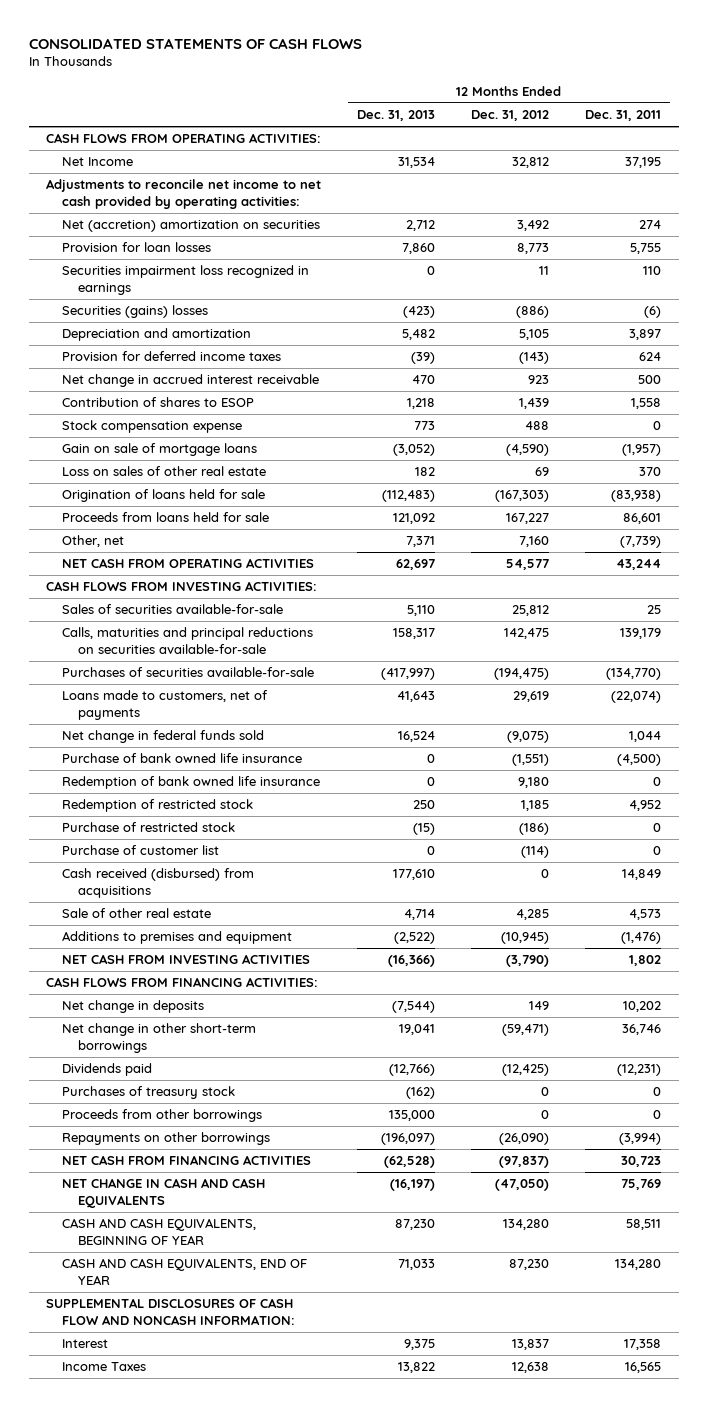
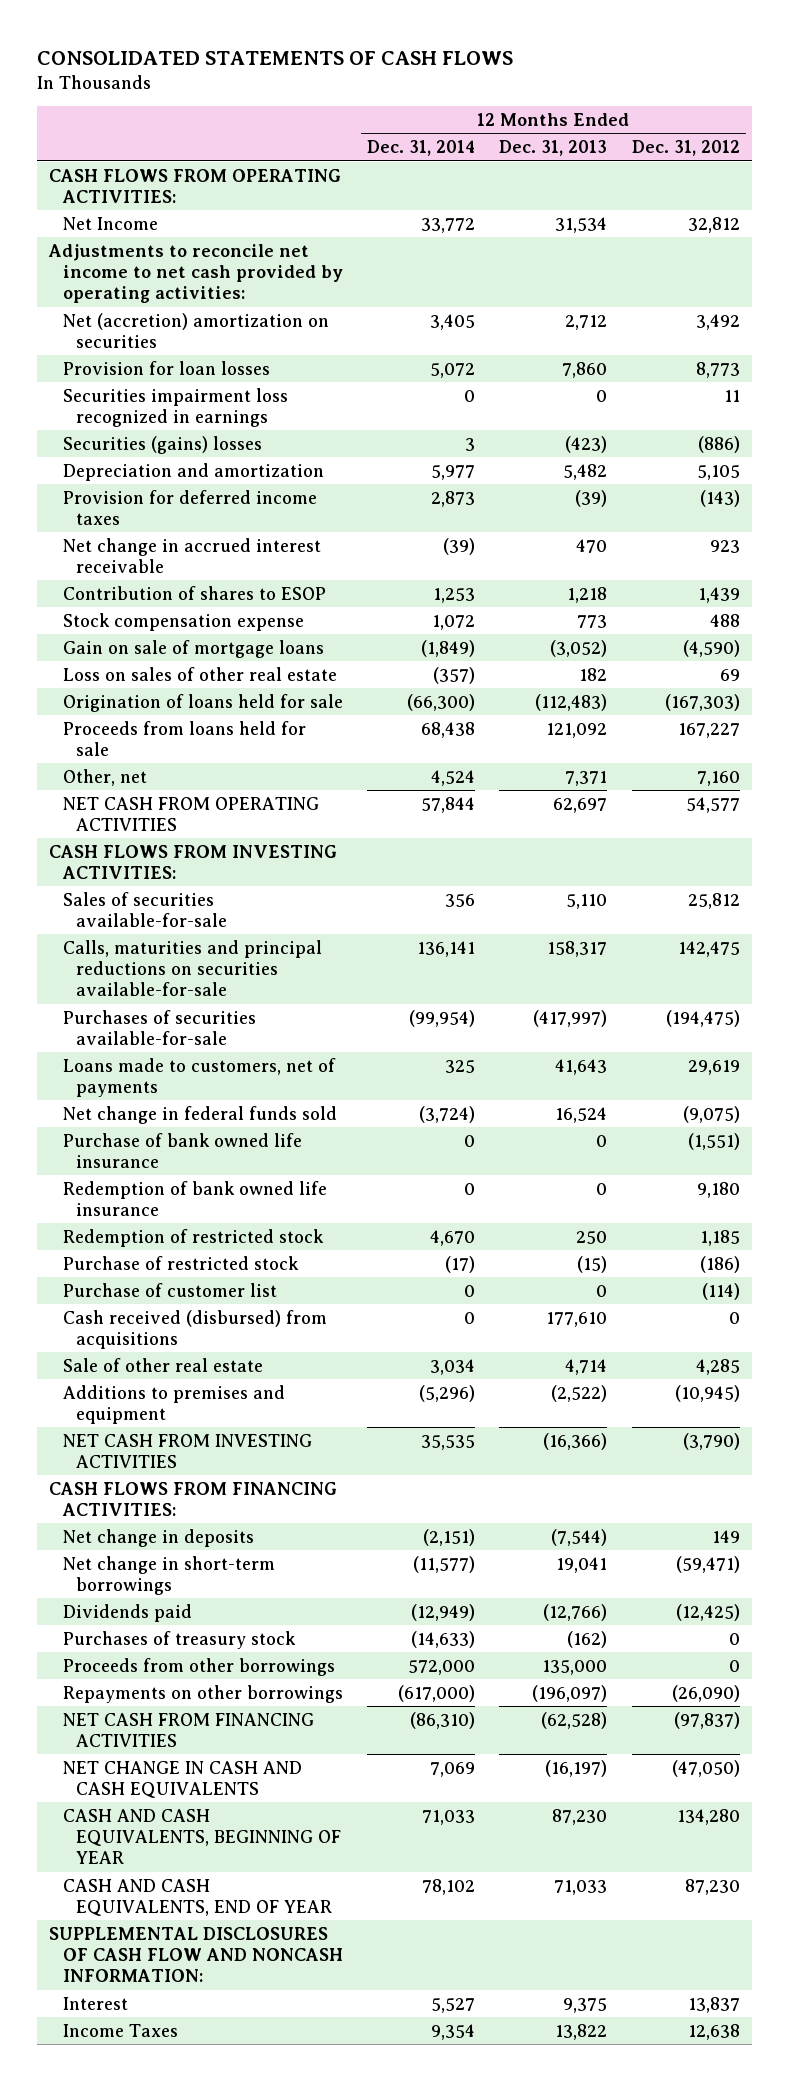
[584,110,661,122] Dec. 31, 2011 -> none
none -> [366,140,475,157] Dec. 31, 2014
[62,1023,257,1053] Net change in other short-term borrowings -> [62,1555,275,1596] Net change in short-term borrowings

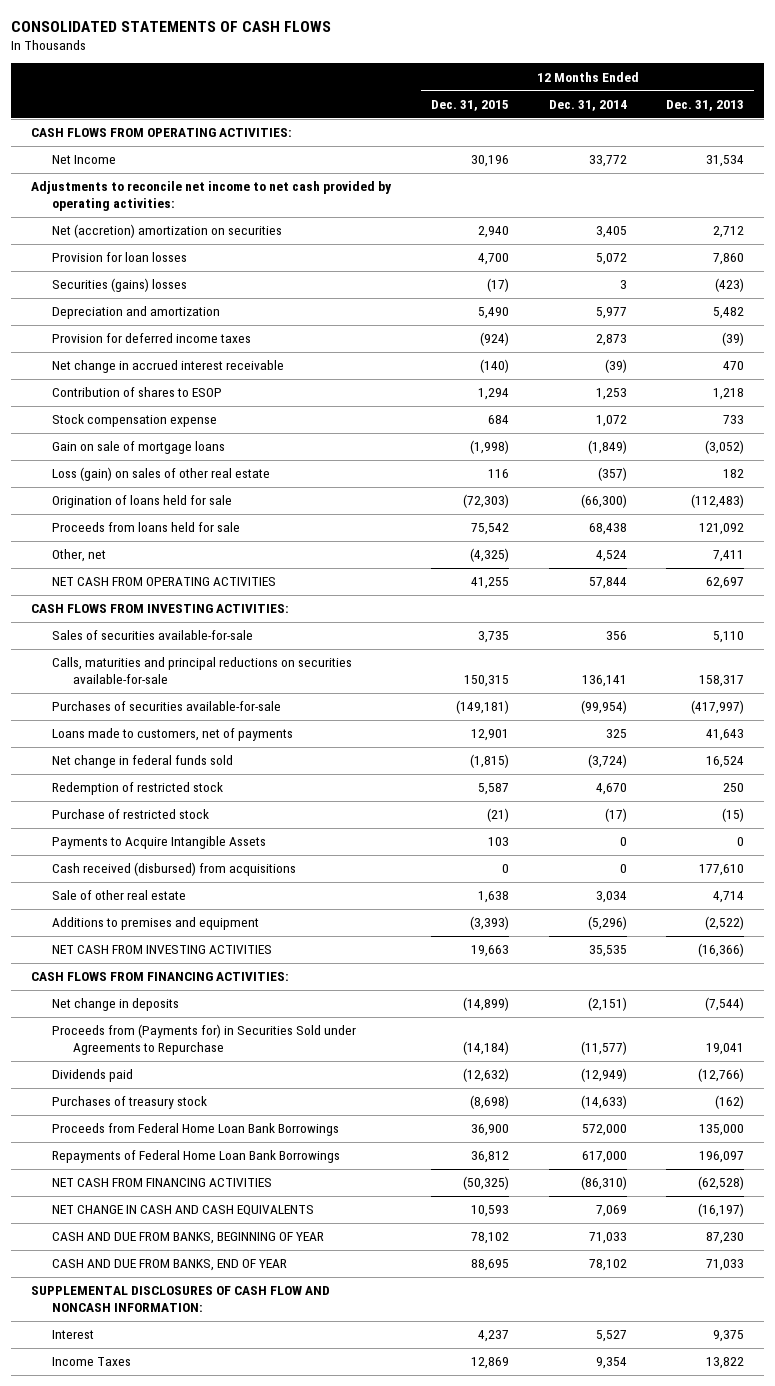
[631,140,740,157] Dec. 31, 2012 -> none
none -> [430,99,509,111] Dec. 31, 2015
[62,387,288,428] Securities impairment loss recognized in earnings -> none
[577,614,608,628] 773 -> [723,415,745,425] 733
[62,666,337,681] Loss on sales of other real estate -> [51,467,270,482] Loss (gain) on sales of other real estate
[565,770,608,786] 7,371 -> [713,550,745,563] 7,411
[62,1132,302,1169] Purchase of bank owned life insurance -> none
[62,1180,327,1217] Redemption of bank owned life insurance -> none
[62,1282,277,1297] Purchase of customer list -> none
none -> [51,836,266,850] Payments to Acquire Intangible Assets
[62,1555,275,1596] Net change in short-term borrowings -> [51,1024,356,1055] Proceeds from (Payments for) in Securities Sold under Agreements to Repurchase
[62,1684,343,1703] Repayments on other borrowings -> none
[62,1657,335,1676] Proceeds from other borrowings -> [51,1123,339,1137] Proceeds from Federal Home Loan Bank Borrowings
none -> [51,1150,340,1164] Repayments of Federal Home Loan Bank Borrowings
[62,1808,342,1865] CASH AND CASH EQUIVALENTS, BEGINNING OF YEAR -> [51,1232,324,1245] CASH AND DUE FROM BANKS, BEGINNING OF YEAR
[62,1878,333,1917] CASH AND CASH EQUIVALENTS, END OF YEAR -> [51,1259,287,1272] CASH AND DUE FROM BANKS, END OF YEAR

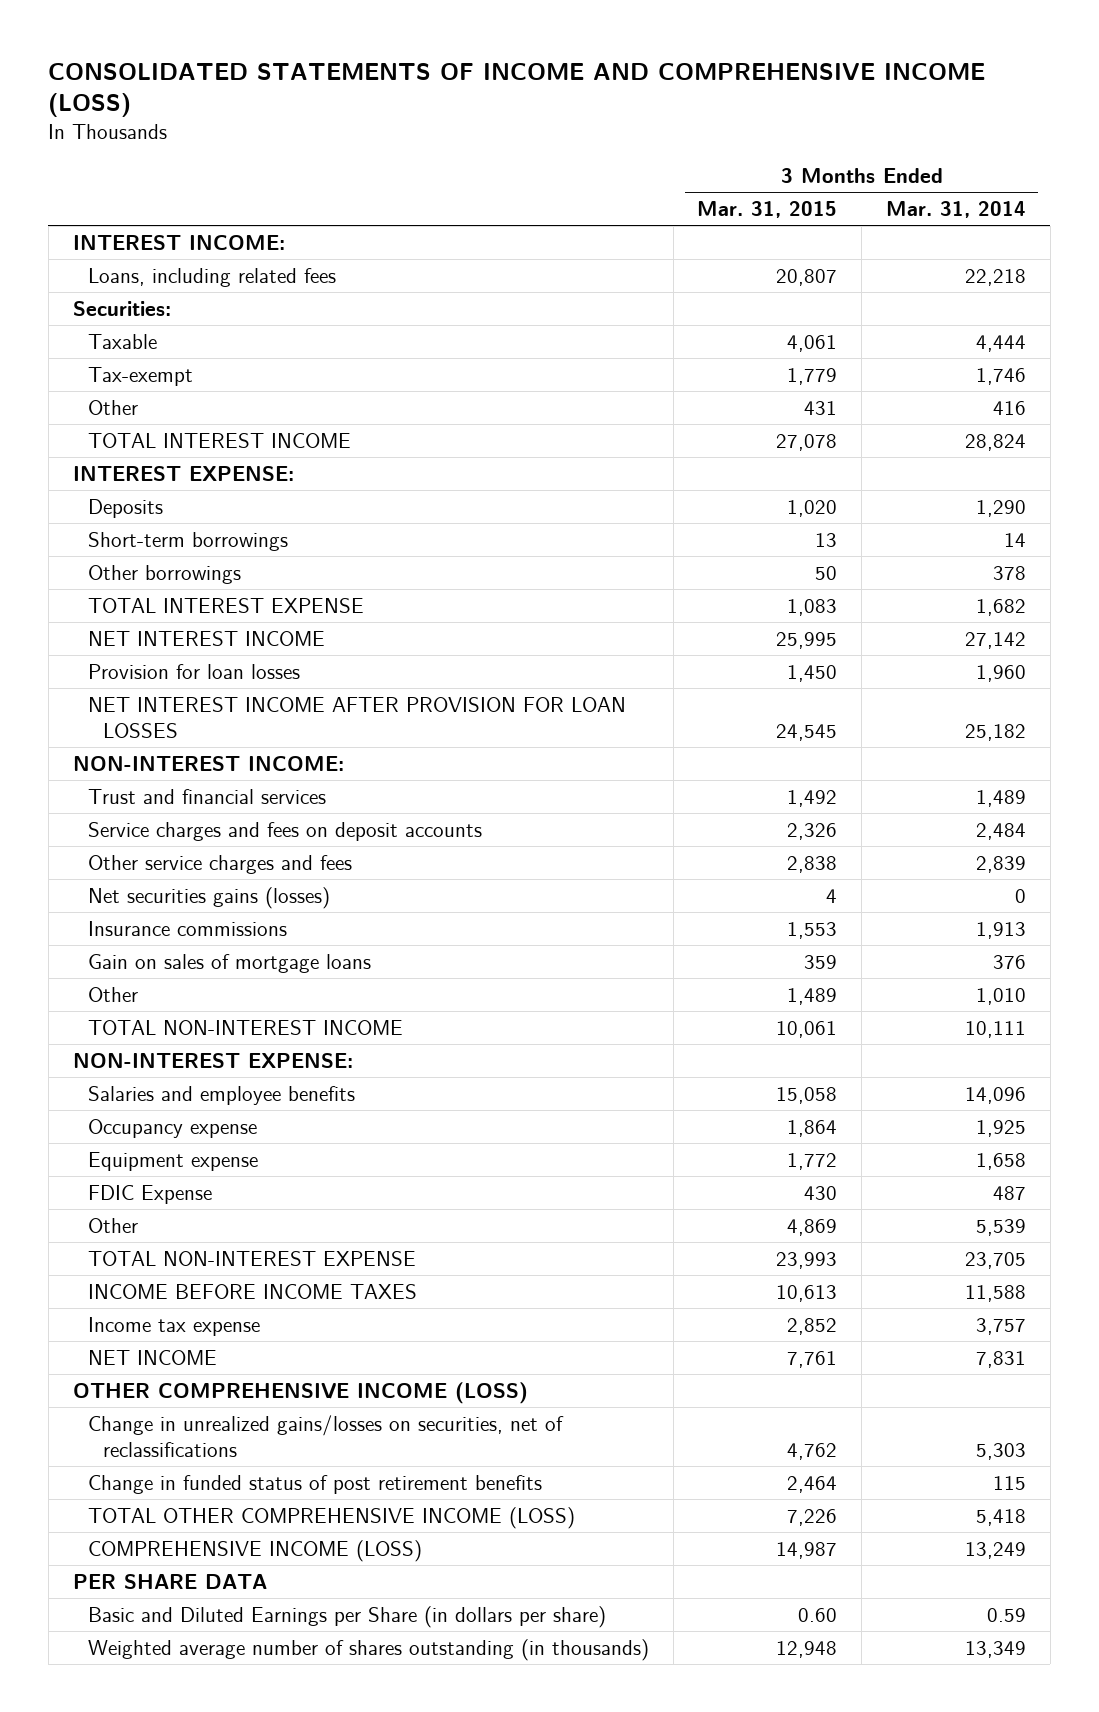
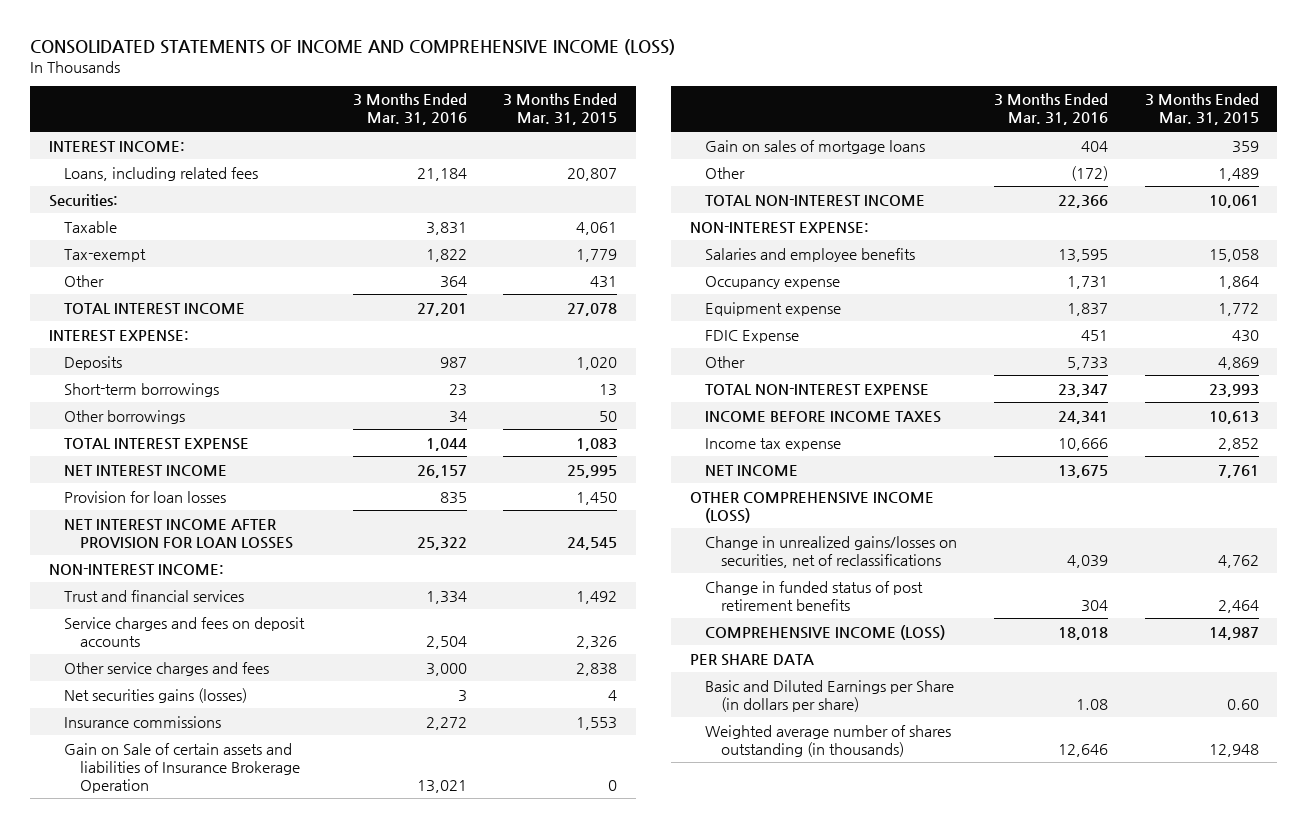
[886,200,1027,218] Mar. 31, 2014 -> none
none -> [352,93,467,126] 3 Months Ended Mar. 31, 2016
none -> [64,742,300,793] Gain on Sale of certain assets and liabilities of Insurance Brokerage Operation
[87,1506,575,1529] TOTAL OTHER COMPREHENSIVE INCOME (LOSS) -> none

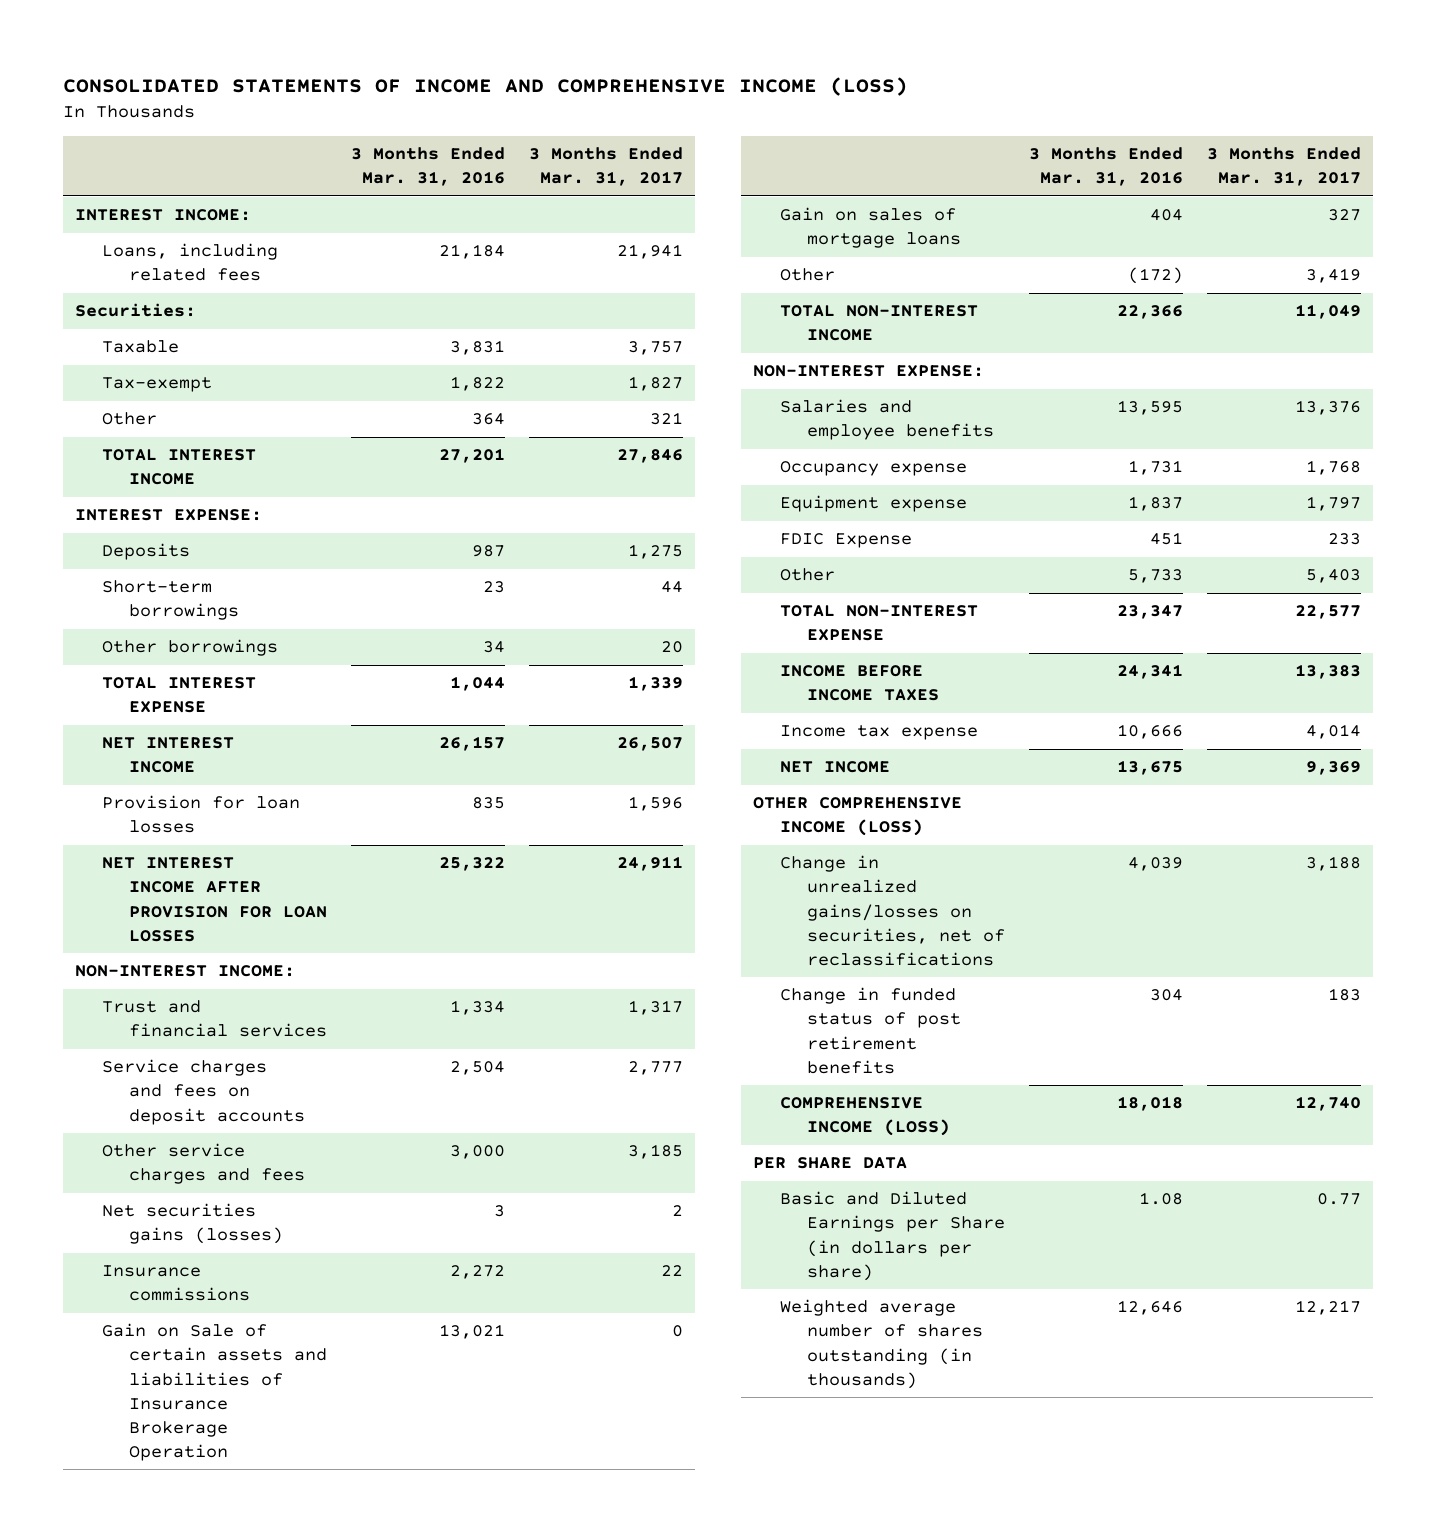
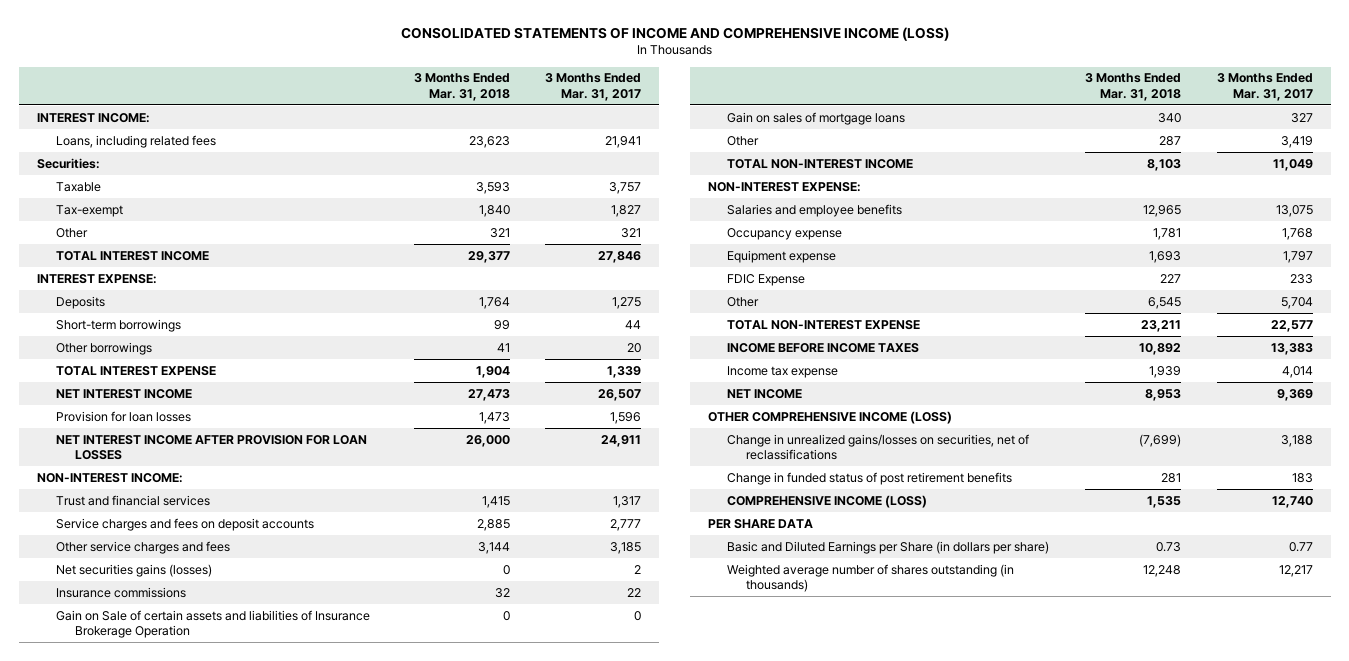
[350,147,505,187] 3 Months Ended Mar. 31, 2016 -> none
none -> [413,73,510,101] 3 Months Ended Mar. 31, 2018
[1295,400,1362,416] 13,376 -> [1275,204,1313,217] 13,075
[1306,569,1362,584] 5,403 -> [1280,296,1313,309] 5,704

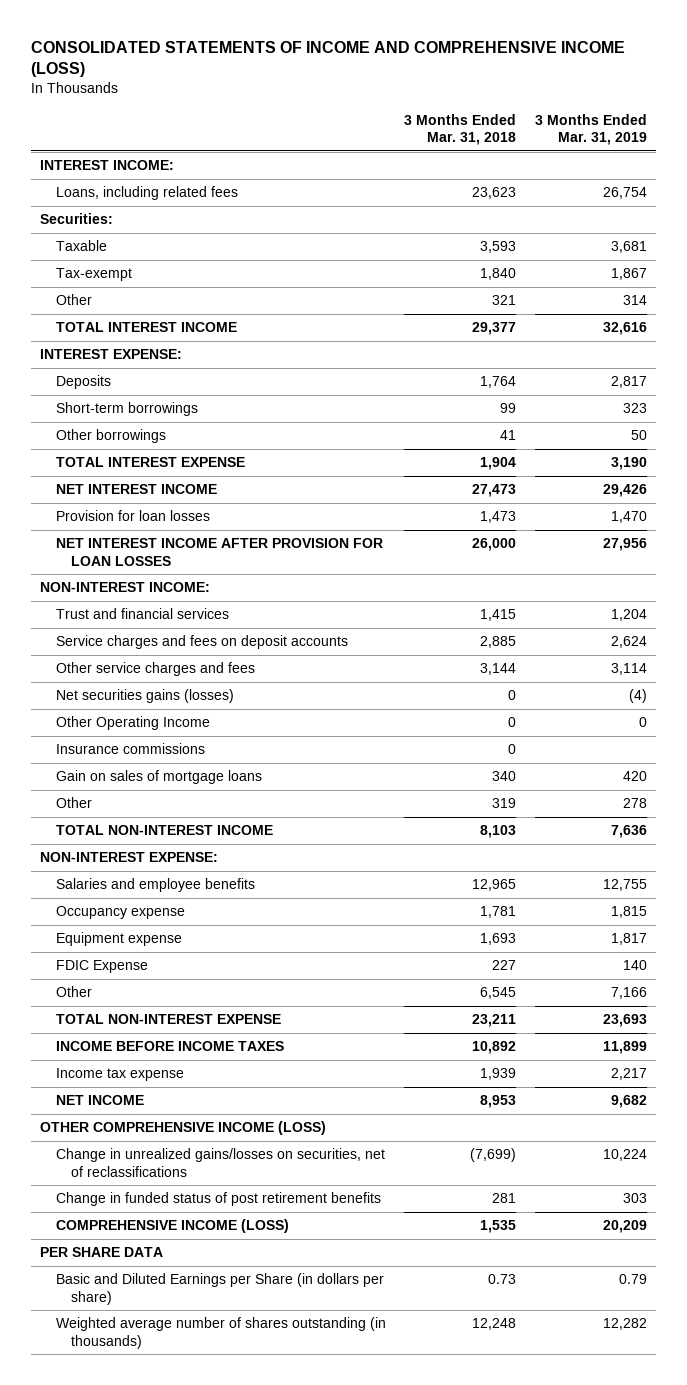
[545,73,642,101] 3 Months Ended Mar. 31, 2017 -> none
none -> [534,113,647,146] 3 Months Ended Mar. 31, 2019
[55,609,370,639] Gain on Sale of certain assets and liabilities of Insurance Brokerage Operation -> none
none -> [55,716,210,731] Other Operating Income
[494,587,510,598] 32 -> [508,744,517,755] 0
[1158,135,1181,146] 287 -> [492,798,517,809] 319

